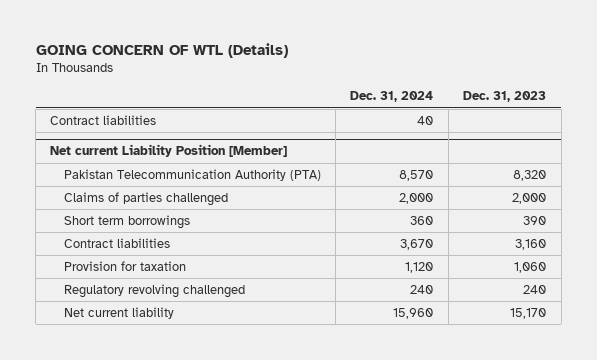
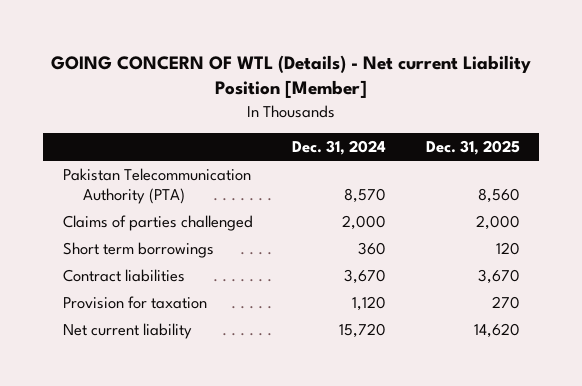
[35,42,288,58] GOING CONCERN OF WTL (Details) -> [51,54,532,99] GOING CONCERN OF WTL (Details) - Net current Liability Position [Member]
[463,91,547,103] Dec. 31, 2023 -> none
none -> [425,140,520,156] Dec. 31, 2025
[50,114,157,125] Contract liabilities -> none
[50,144,288,158] Net current Liability Position [Member] -> none
[63,283,245,298] Regulatory revolving challenged -> none
[393,307,434,319] 15,960 -> [339,323,387,339] 15,720

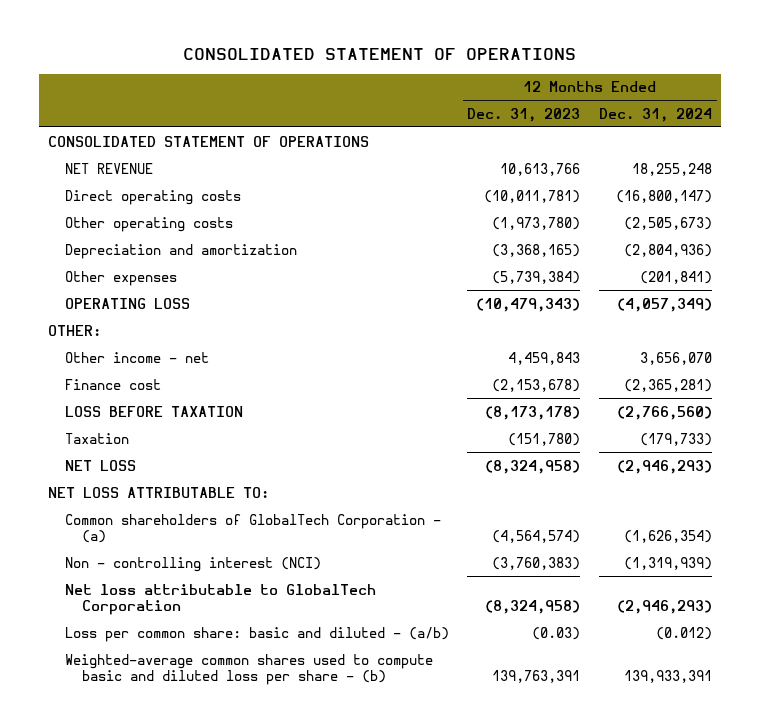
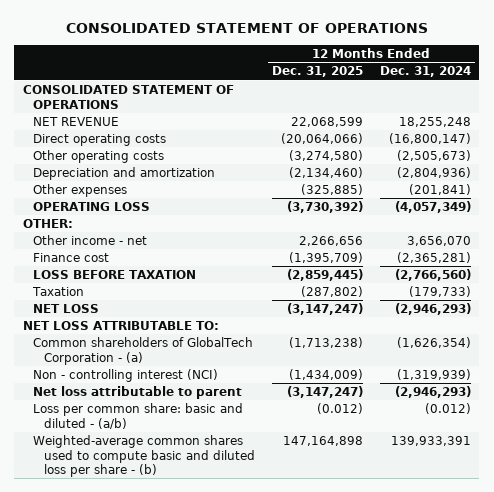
[467,107,581,122] Dec. 31, 2023 -> none
none -> [271,66,363,78] Dec. 31, 2025
[64,583,376,616] Net loss attributable to GlobalTech Corporation -> [33,386,243,400] Net loss attributable to parent

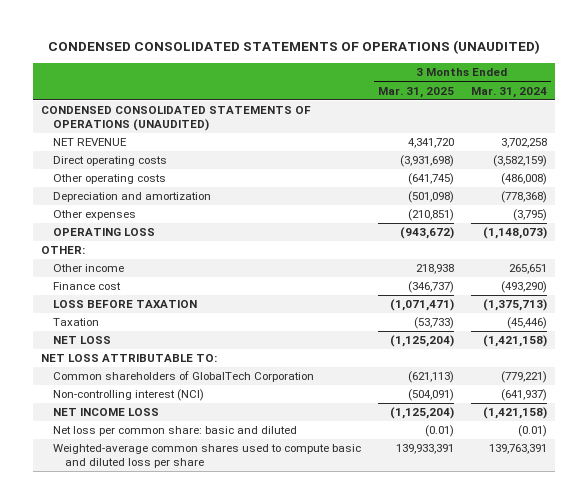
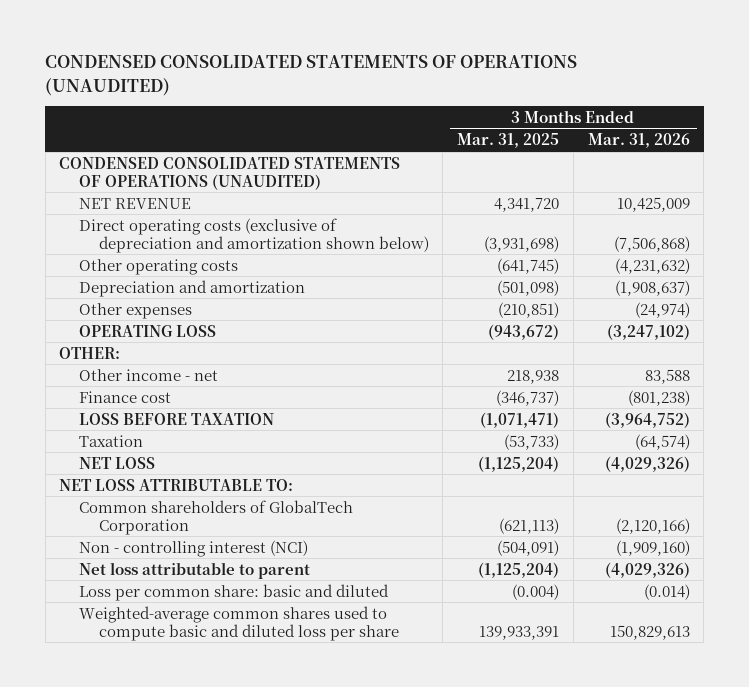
[470,86,547,98] Mar. 31, 2024 -> none
none -> [587,133,690,149] Mar. 31, 2026
[53,156,168,167] Direct operating costs -> [78,217,429,253] Direct operating costs (exclusive of depreciation and amortization shown below)
[53,264,125,273] Other income -> [78,368,218,381] Other income - net
[53,389,205,402] Non-controlling interest (NCI) -> [78,539,308,557] Non - controlling interest (NCI)
[53,408,160,417] NET INCOME LOSS -> [78,561,310,579] Net loss attributable to parent
[53,426,298,437] Net loss per common share: basic and diluted -> [78,583,389,601] Loss per common share: basic and diluted
[424,425,454,438] (0.01) -> [512,583,560,600] (0.004)

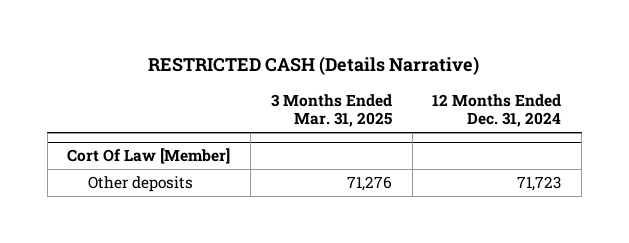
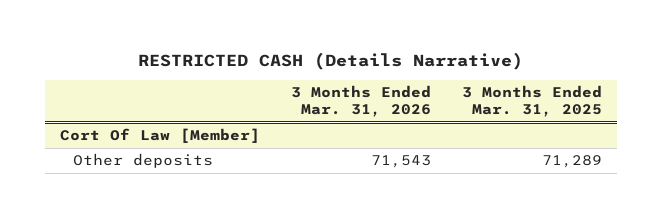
[432,93,562,128] 12 Months Ended Dec. 31, 2024 -> none
none -> [290,85,431,118] 3 Months Ended Mar. 31, 2026
[346,175,392,191] 71,276 -> [541,155,602,169] 71,289

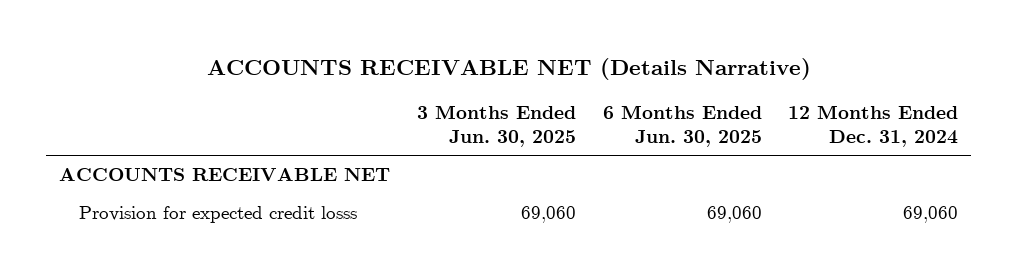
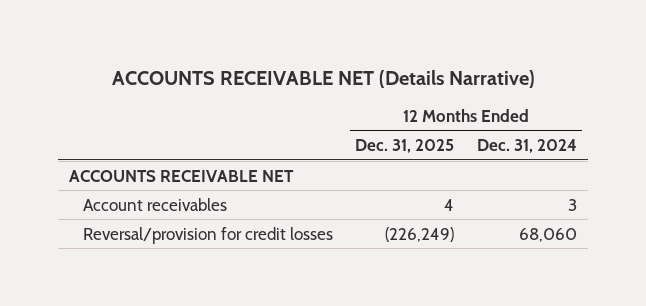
[416,105,576,147] 3 Months Ended Jun. 30, 2025 -> none
[602,105,762,147] 6 Months Ended Jun. 30, 2025 -> none
none -> [355,139,455,154] Dec. 31, 2025
none -> [83,197,228,211] Account receivables
[78,206,357,224] Provision for expected credit losss -> [83,226,334,244] Reversal/provision for credit losses
[903,206,959,224] 69,060 -> [518,227,577,242] 68,060

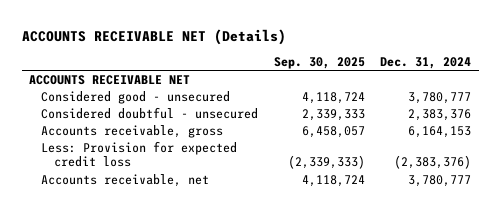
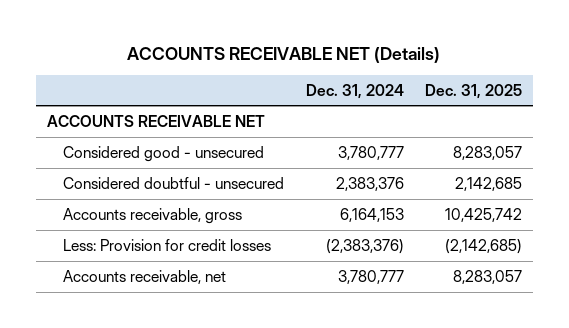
[273,56,365,69] Sep. 30, 2025 -> none
none -> [425,83,523,99] Dec. 31, 2025
[41,141,238,168] Less: Provision for expected credit loss -> [63,238,272,251] Less: Provision for credit losses

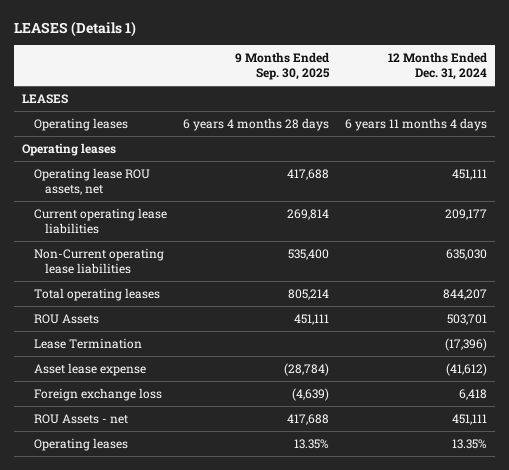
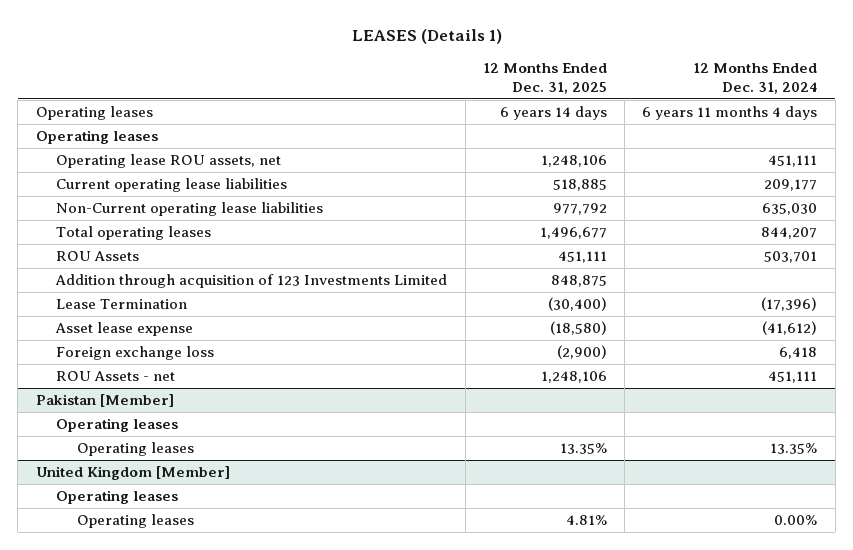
[234,52,330,81] 9 Months Ended Sep. 30, 2025 -> none
none -> [482,63,607,94] 12 Months Ended Dec. 31, 2025
[22,93,69,104] LEASES -> none
none -> [55,274,448,289] Addition through acquisition of 123 Investments Limited
none -> [35,394,174,408] Pakistan [Member]
none -> [56,418,179,433] Operating leases
none -> [35,466,230,481] United Kingdom [Member]
none -> [56,490,179,505] Operating leases
none -> [76,514,194,529] Operating leases

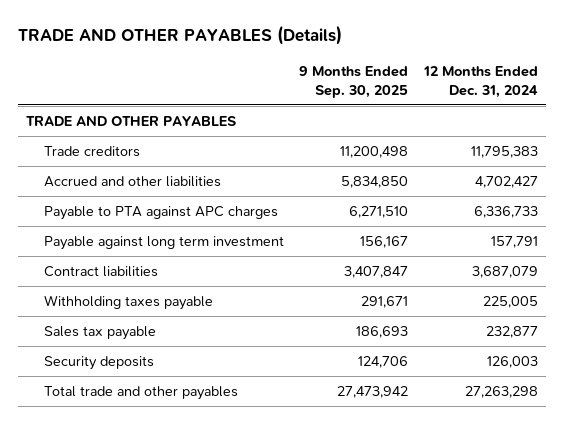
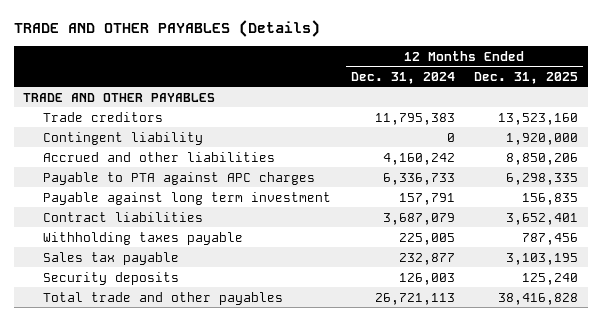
[299,65,409,98] 9 Months Ended Sep. 30, 2025 -> none
none -> [474,71,579,84] Dec. 31, 2025
none -> [43,131,204,145] Contingent liability
[474,175,538,188] 4,702,427 -> [382,152,455,165] 4,160,242
[464,385,538,398] 27,263,298 -> [374,292,455,305] 26,721,113

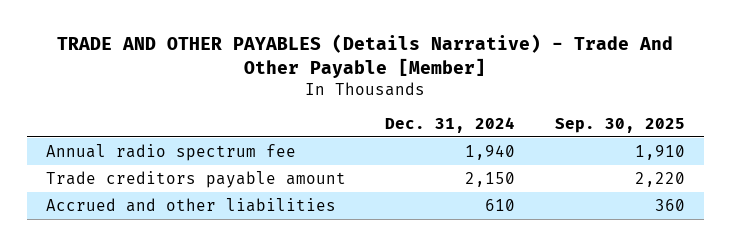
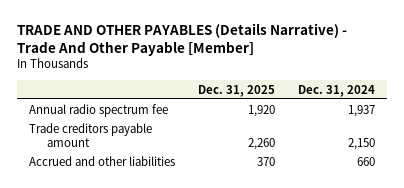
[554,117,685,133] Sep. 30, 2025 -> none
none -> [197,84,275,97] Dec. 31, 2025
[465,144,516,160] 1,940 -> [348,104,376,117] 1,937
[485,198,516,211] 610 -> [357,156,376,166] 660

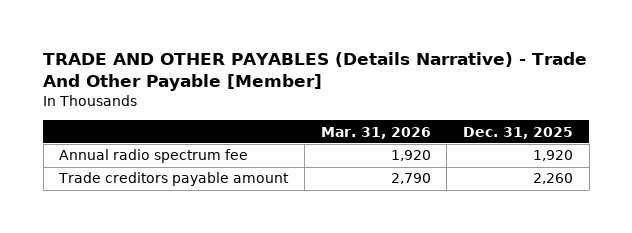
[298,84,376,97] Dec. 31, 2024 -> none
none -> [320,126,431,139] Mar. 31, 2026
[28,155,175,166] Accrued and other liabilities -> none

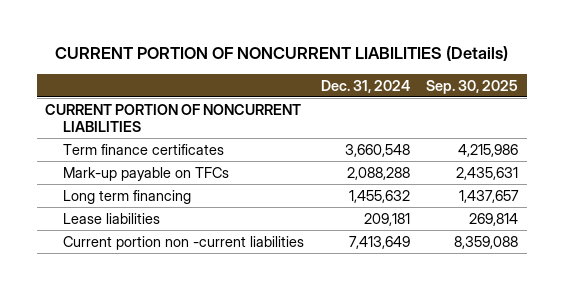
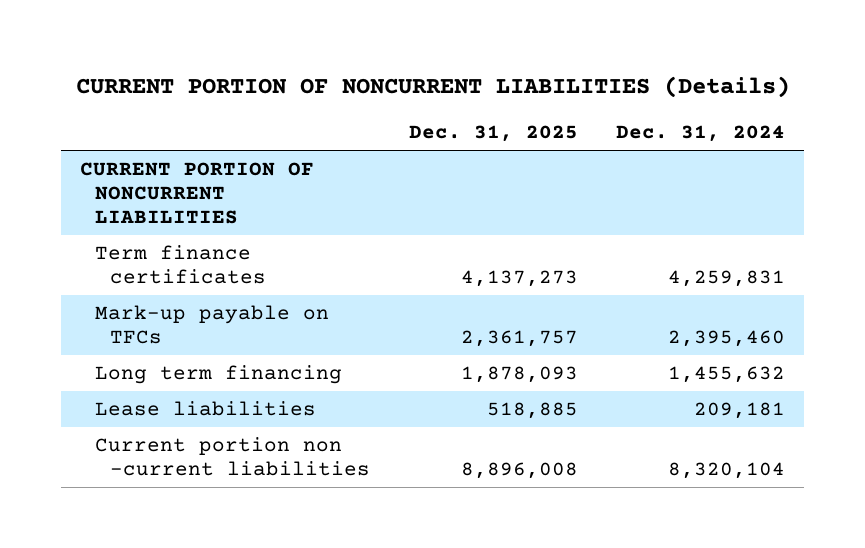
[426,79,519,94] Sep. 30, 2025 -> none
none -> [408,125,578,143] Dec. 31, 2025
[344,143,410,157] 3,660,548 -> [668,270,786,288] 4,259,831
[346,166,410,180] 2,088,288 -> [668,330,786,348] 2,395,460
[348,235,410,249] 7,413,649 -> [668,462,786,480] 8,320,104

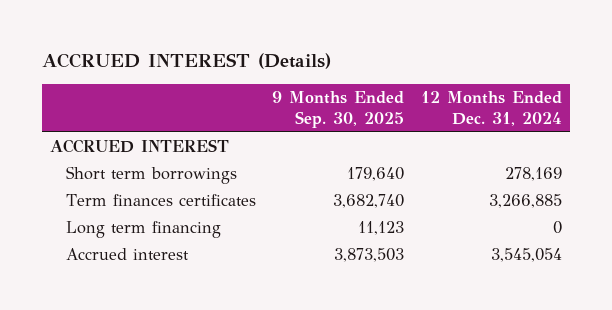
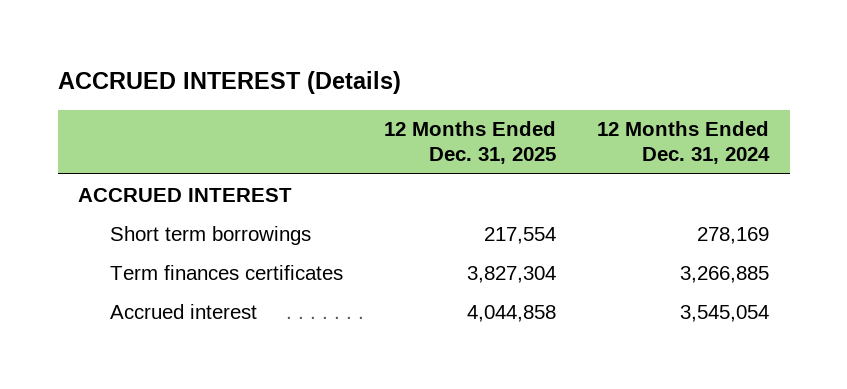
[272,91,405,128] 9 Months Ended Sep. 30, 2025 -> none
none -> [384,121,557,165] 12 Months Ended Dec. 31, 2025
[65,221,221,239] Long term financing -> none

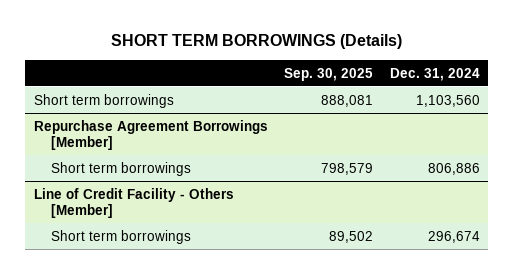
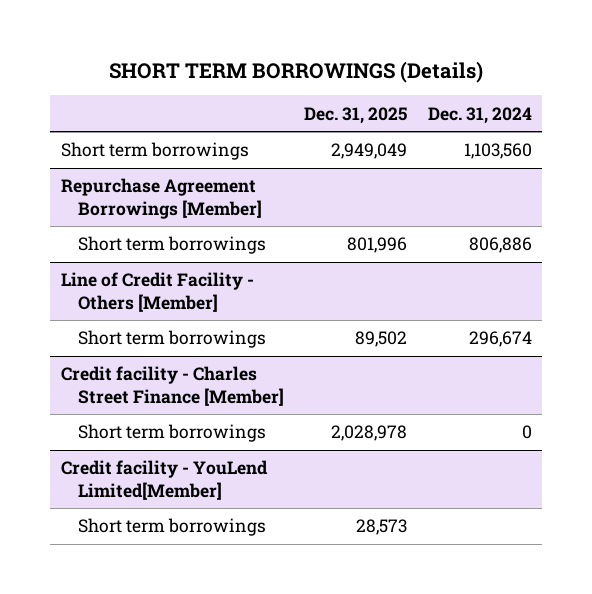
[284,67,374,81] Sep. 30, 2025 -> none
none -> [304,106,408,124] Dec. 31, 2025
none -> [60,366,285,406] Credit facility - Charles Street Finance [Member]
none -> [78,424,267,443] Short term borrowings
none -> [60,460,268,500] Credit facility - YouLend Limited[Member]
none -> [78,518,267,537] Short term borrowings

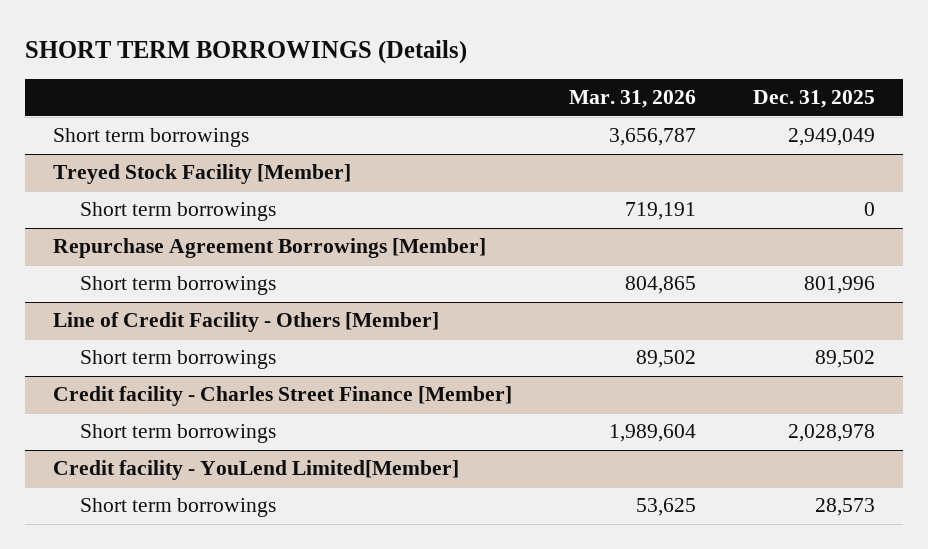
[427,106,532,124] Dec. 31, 2024 -> none
none -> [568,90,696,109] Mar. 31, 2026
none -> [53,164,352,185] Treyed Stock Facility [Member]
none -> [79,202,276,222] Short term borrowings

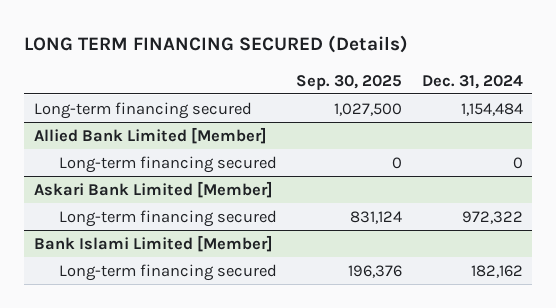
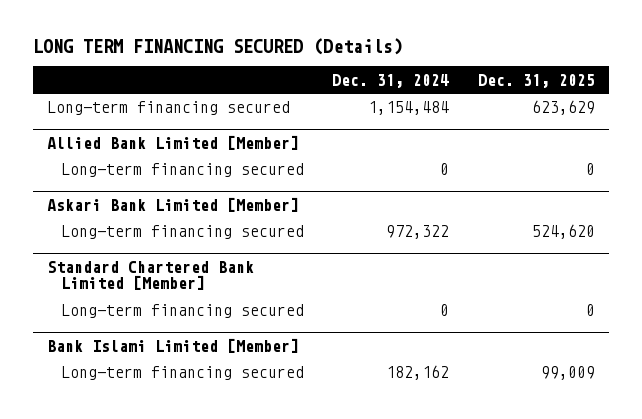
[296,74,403,90] Sep. 30, 2025 -> none
none -> [477,73,595,88] Dec. 31, 2025
none -> [47,260,255,291] Standard Chartered Bank Limited [Member]
none -> [60,304,304,319] Long-term financing secured

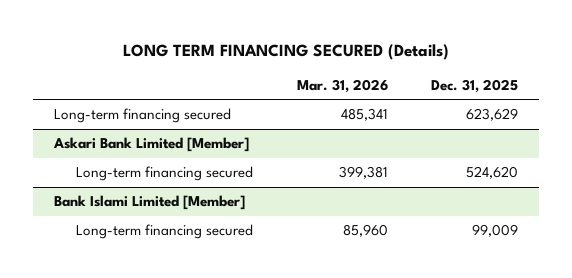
[332,73,450,88] Dec. 31, 2024 -> none
none -> [296,78,388,93] Mar. 31, 2026
[47,134,300,150] Allied Bank Limited [Member] -> none
[60,163,304,178] Long-term financing secured -> none
[47,260,255,291] Standard Chartered Bank Limited [Member] -> none
[60,304,304,319] Long-term financing secured -> none

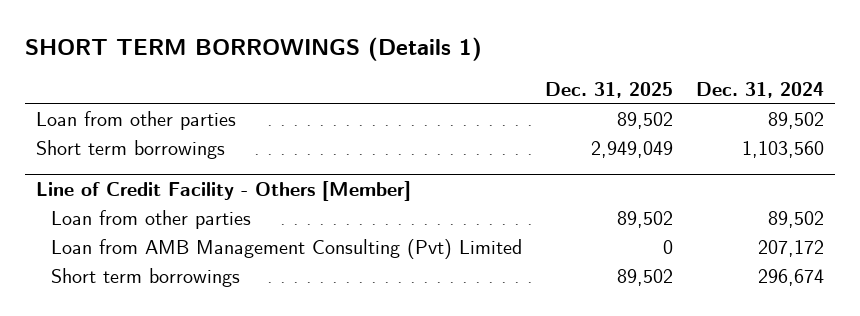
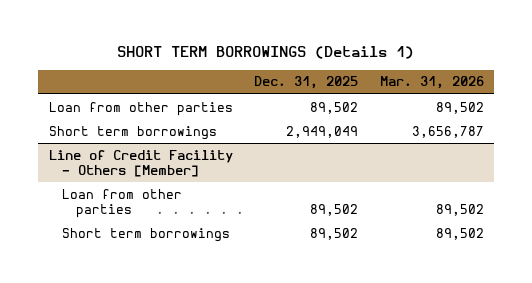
[695,81,824,98] Dec. 31, 2024 -> none
none -> [379,76,484,90] Mar. 31, 2026
[50,239,522,260] Loan from AMB Management Consulting (Pvt) Limited -> none

